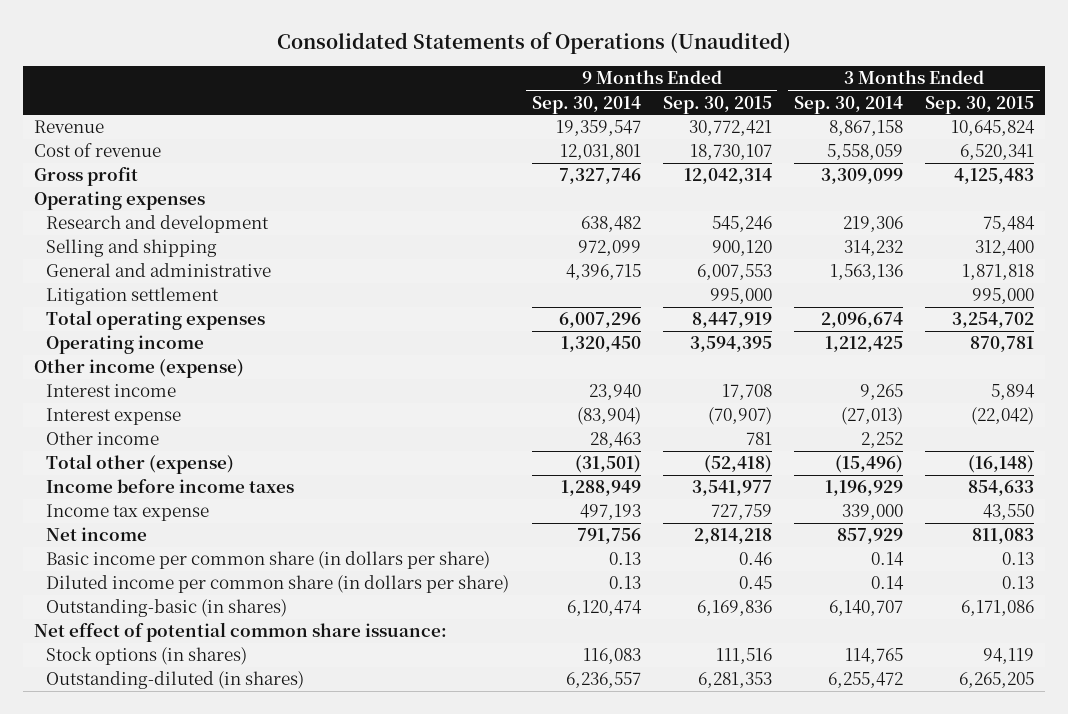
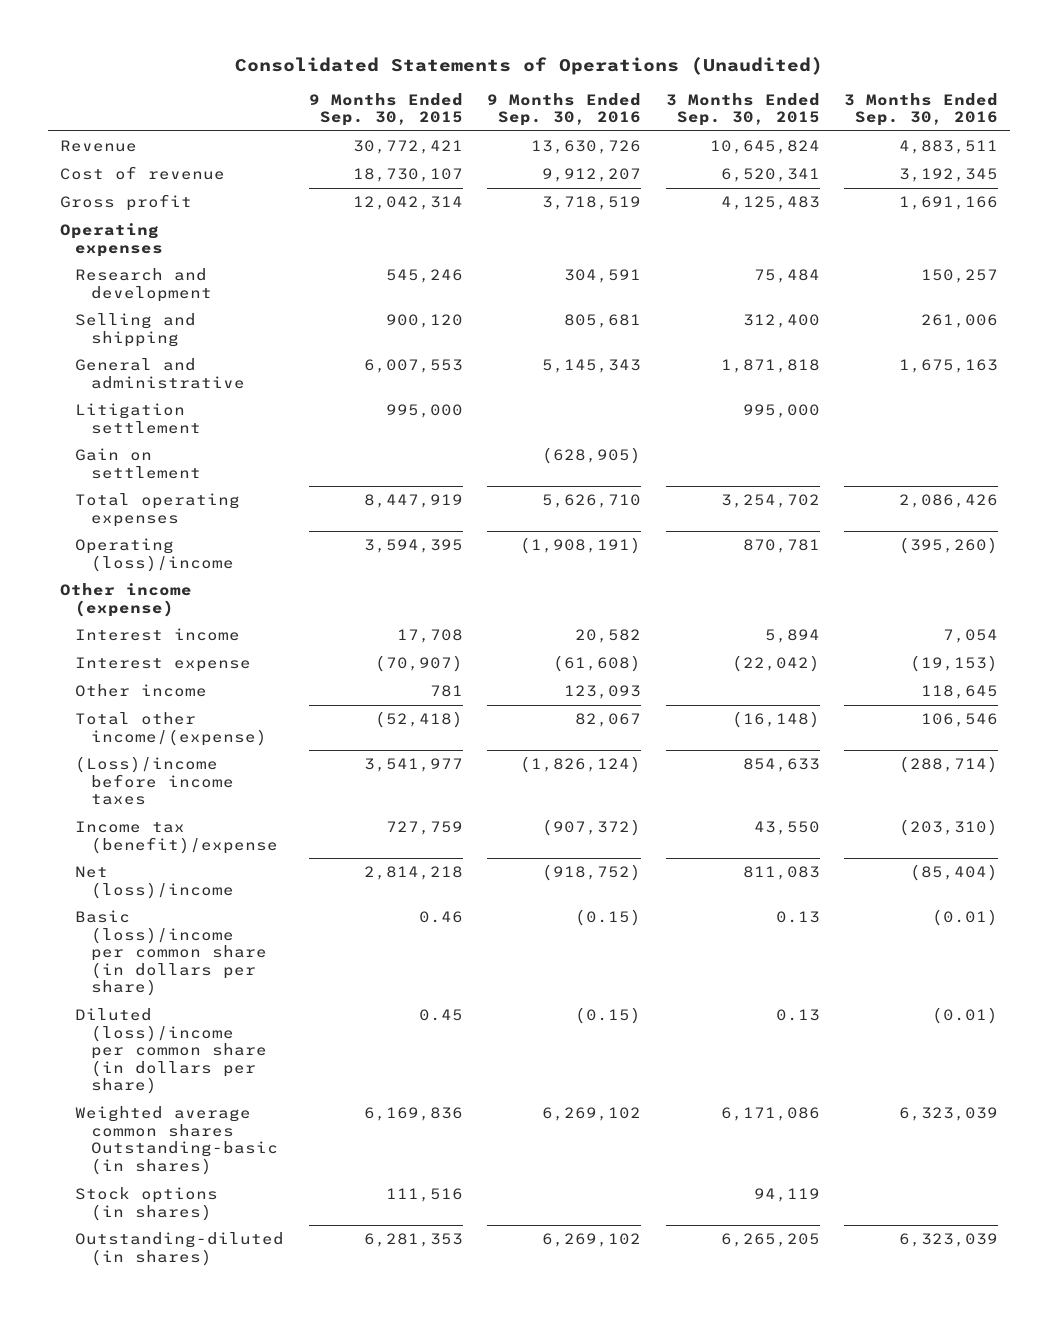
[531,95,641,114] Sep. 30, 2014 -> none
[793,95,903,114] Sep. 30, 2014 -> none
none -> [487,92,642,127] 9 Months Ended Sep. 30, 2016
none -> [844,92,999,127] 3 Months Ended Sep. 30, 2016
none -> [75,448,201,479] Gain on settlement
[46,335,205,355] Operating income -> [75,538,234,572] Operating (loss)/income
[33,622,447,643] Net effect of potential common share issuance: -> none
[46,454,235,475] Total other (expense) -> [75,712,267,746] Total other income/(expense)
[46,479,295,494] Income before income taxes -> [75,756,234,806] (Loss)/income before income taxes
[46,504,210,522] Income tax expense -> [75,821,278,854] Income tax (benefit)/expense
[46,527,148,542] Net income -> [75,866,234,899] Net (loss)/income
[46,551,491,570] Basic income per common share (in dollars per share) -> [75,910,267,997] Basic (loss)/income per common share (in dollars per share)
[46,575,510,594] Diluted income per common share (in dollars per share) -> [75,1008,267,1095] Diluted (loss)/income per common share (in dollars per share)
[46,599,288,618] Outstanding-basic (in shares) -> [75,1106,278,1175] Weighted average common shares Outstanding-basic (in shares)

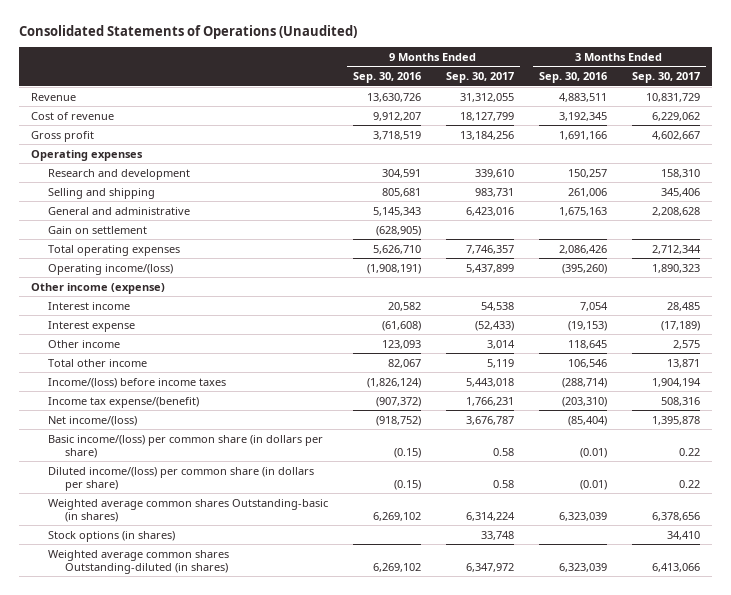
[308,92,463,127] 9 Months Ended Sep. 30, 2015 -> none
[665,92,820,127] 3 Months Ended Sep. 30, 2015 -> none
none -> [445,72,514,84] Sep. 30, 2017
none -> [631,72,700,84] Sep. 30, 2017
[75,403,201,434] Litigation settlement -> none
[75,538,234,572] Operating (loss)/income -> [47,263,173,275] Operating income/(loss)
[75,712,267,746] Total other income/(expense) -> [47,358,147,367] Total other income
[75,756,234,806] (Loss)/income before income taxes -> [47,377,226,388] Income/(loss) before income taxes
[75,821,278,854] Income tax (benefit)/expense -> [47,396,199,408] Income tax expense/(benefit)
[75,866,234,899] Net (loss)/income -> [47,415,137,426] Net income/(loss)
[75,910,267,997] Basic (loss)/income per common share (in dollars per share) -> [47,434,323,458] Basic income/(loss) per common share (in dollars per share)
[75,1008,267,1095] Diluted (loss)/income per common share (in dollars per share) -> [47,466,314,491] Diluted income/(loss) per common share (in dollars per share)
[75,1232,285,1266] Outstanding-diluted (in shares) -> [47,549,229,574] Weighted average common shares Outstanding-diluted (in shares)

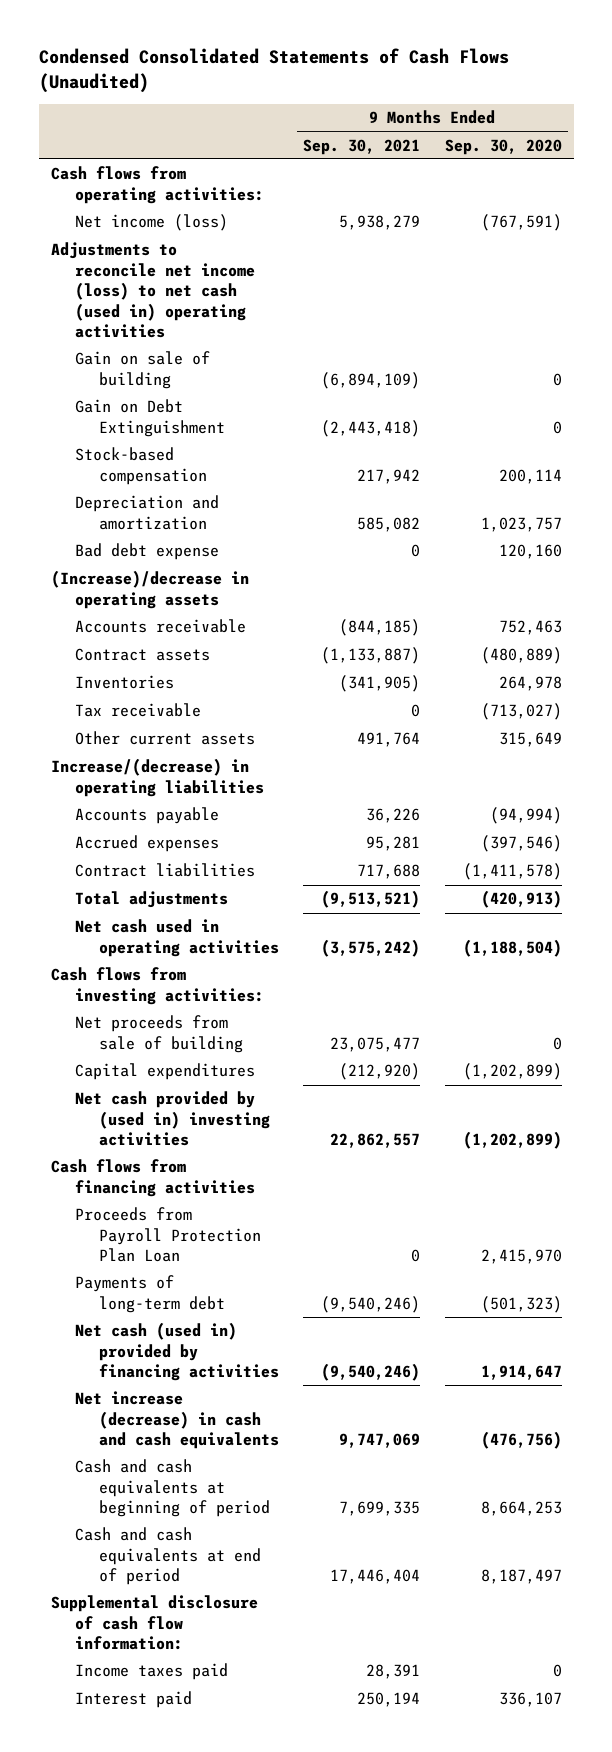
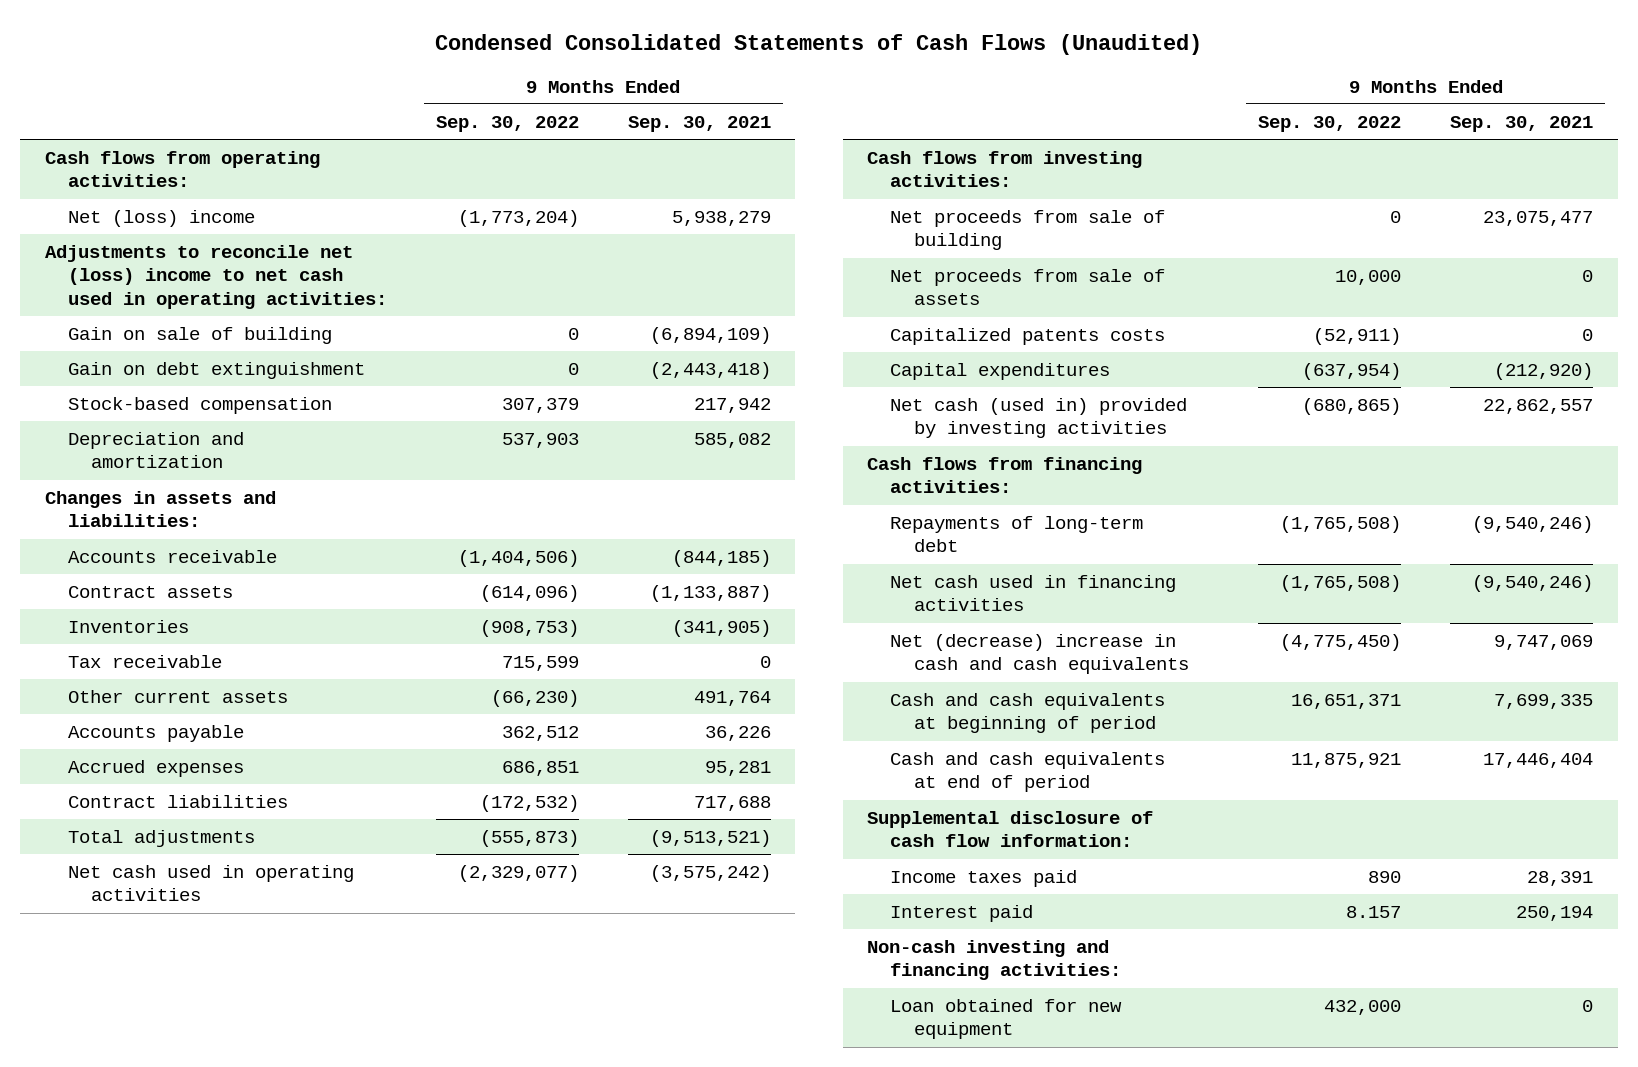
[444,138,562,155] Sep. 30, 2020 -> none
none -> [435,115,579,132] Sep. 30, 2022
[74,214,228,232] Net income (loss) -> [68,209,256,227] Net (loss) income
[50,242,255,338] Adjustments to reconcile net income (loss) to net cash (used in) operating activities -> [44,244,388,309] Adjustments to reconcile net (loss) income to net cash used in operating activities:
[74,399,226,437] Gain on Debt Extinguishment -> [68,361,366,379] Gain on debt extinguishment
[74,543,219,561] Bad debt expense -> none
[50,570,249,609] (Increase)/decrease in operating assets -> [44,490,276,528] Changes in assets and liabilities:
[50,758,264,797] Increase/(decrease) in operating liabilities -> none
none -> [890,268,1166,306] Net proceeds from sale of assets
none -> [890,327,1166,345] Capitalized patents costs
[74,1207,262,1263] Proceeds from Payroll Protection Plan Loan -> none
[74,1091,271,1147] Net cash provided by (used in) investing activities -> [890,397,1188,439] Net cash (used in) provided by investing activities
[50,1159,255,1197] Cash flows from financing activities -> [867,456,1143,494] Cash flows from financing activities:
[74,1275,226,1313] Payments of long-term debt -> [890,515,1144,553] Repayments of long-term debt
[74,1322,280,1382] Net cash (used in) provided by financing activities -> [890,574,1177,612] Net cash used in financing activities
[74,1391,280,1450] Net increase (decrease) in cash and cash equivalents -> [890,633,1189,675] Net (decrease) increase in cash and cash equivalents
none -> [867,939,1122,981] Non-cash investing and financing activities:
none -> [890,998,1123,1040] Loan obtained for new equipment

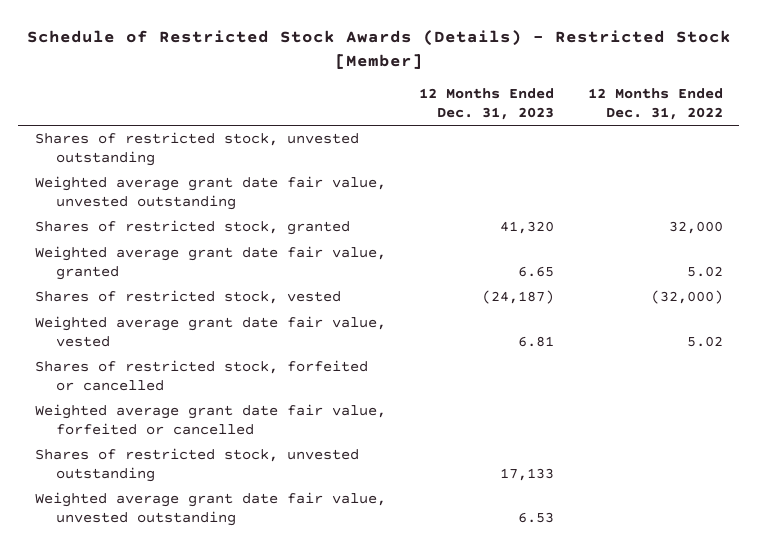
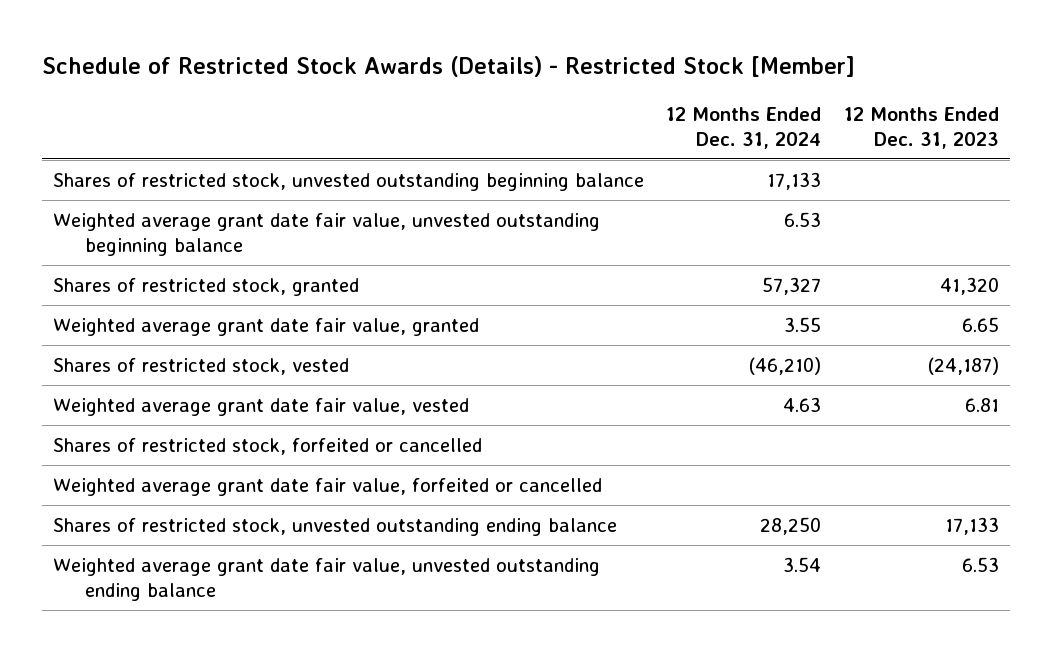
[587,88,723,121] 12 Months Ended Dec. 31, 2022 -> none
none -> [666,106,822,149] 12 Months Ended Dec. 31, 2024
[35,132,360,166] Shares of restricted stock, unvested outstanding -> [53,172,645,191] Shares of restricted stock, unvested outstanding beginning balance
[35,176,387,210] Weighted average grant date fair value, unvested outstanding -> [53,212,601,257] Weighted average grant date fair value, unvested outstanding beginning balance
[35,448,360,482] Shares of restricted stock, unvested outstanding -> [53,517,618,536] Shares of restricted stock, unvested outstanding ending balance
[35,492,387,526] Weighted average grant date fair value, unvested outstanding -> [53,557,601,602] Weighted average grant date fair value, unvested outstanding ending balance

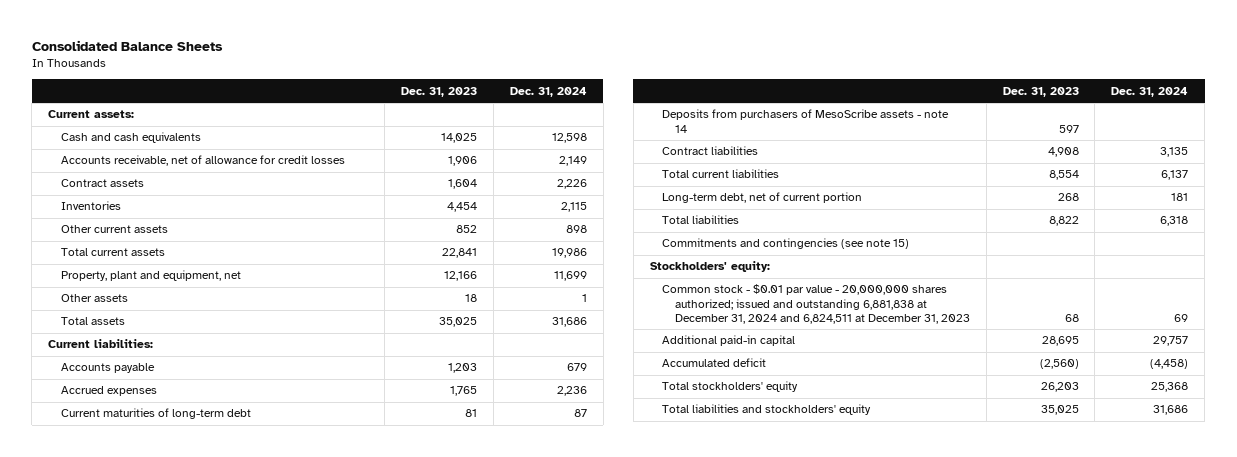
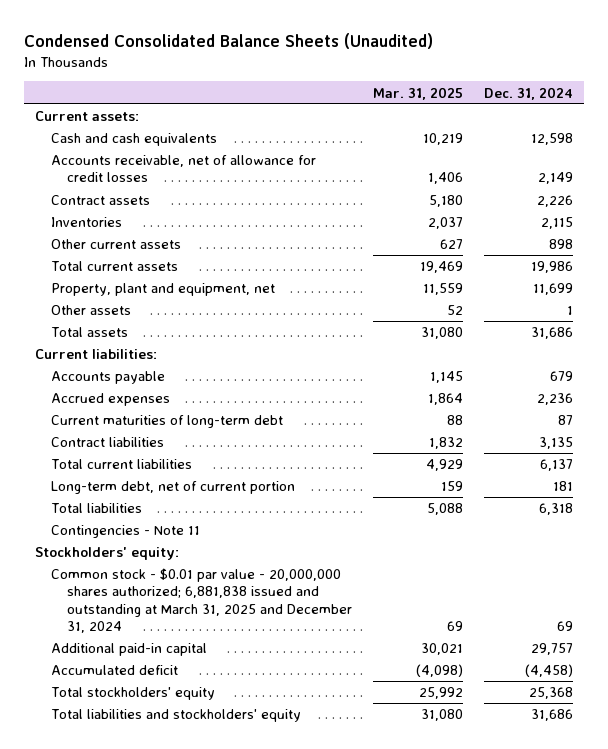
[31,39,223,51] Consolidated Balance Sheets -> [24,33,434,50] Condensed Consolidated Balance Sheets (Unaudited)
[401,86,478,97] Dec. 31, 2023 -> none
none -> [373,86,464,100] Mar. 31, 2025
[662,109,950,133] Deposits from purchasers of MesoScribe assets - note 14 -> none
[662,238,910,250] Commitments and contingencies (see note 15) -> [51,525,201,539] Contingencies - Note 11
[662,284,971,325] Common stock - $0.01 par value - 20,000,000 shares authorized; issued and outstanding 6,881,838 at December 31, 2024 and 6,824,511 at December 31, 2023 -> [51,568,353,633] Common stock - $0.01 par value - 20,000,000 shares authorized; 6,881,838 issued and outstanding at March 31, 2025 and December 31, 2024

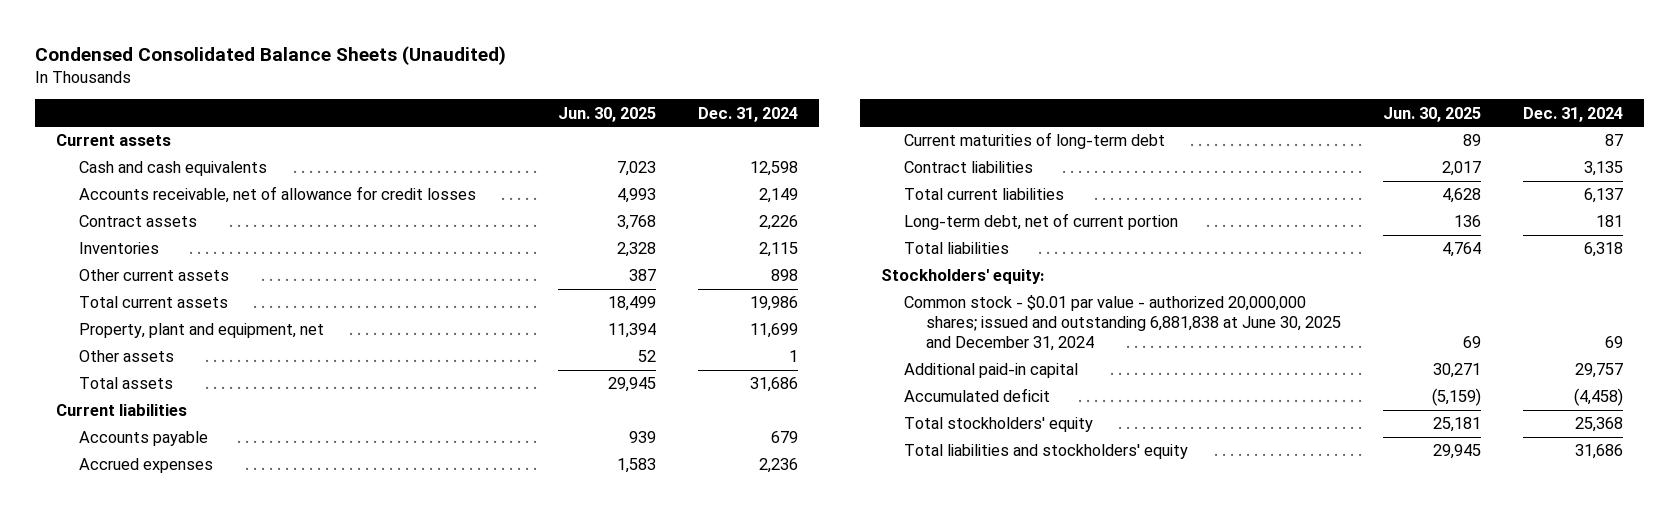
[373,86,464,100] Mar. 31, 2025 -> none
none -> [558,106,657,122] Jun. 30, 2025
[34,111,139,122] Current assets: -> [56,134,172,147] Current assets
[34,349,157,360] Current liabilities: -> [56,404,188,417] Current liabilities
[51,525,201,539] Contingencies - Note 11 -> none
[51,568,353,633] Common stock - $0.01 par value - 20,000,000 shares authorized; 6,881,838 issued and outstanding at March 31, 2025 and December 31, 2024 -> [903,295,1341,352] Common stock - $0.01 par value - authorized 20,000,000 shares; issued and outstanding 6,881,838 at June 30, 2025 and December 31, 2024

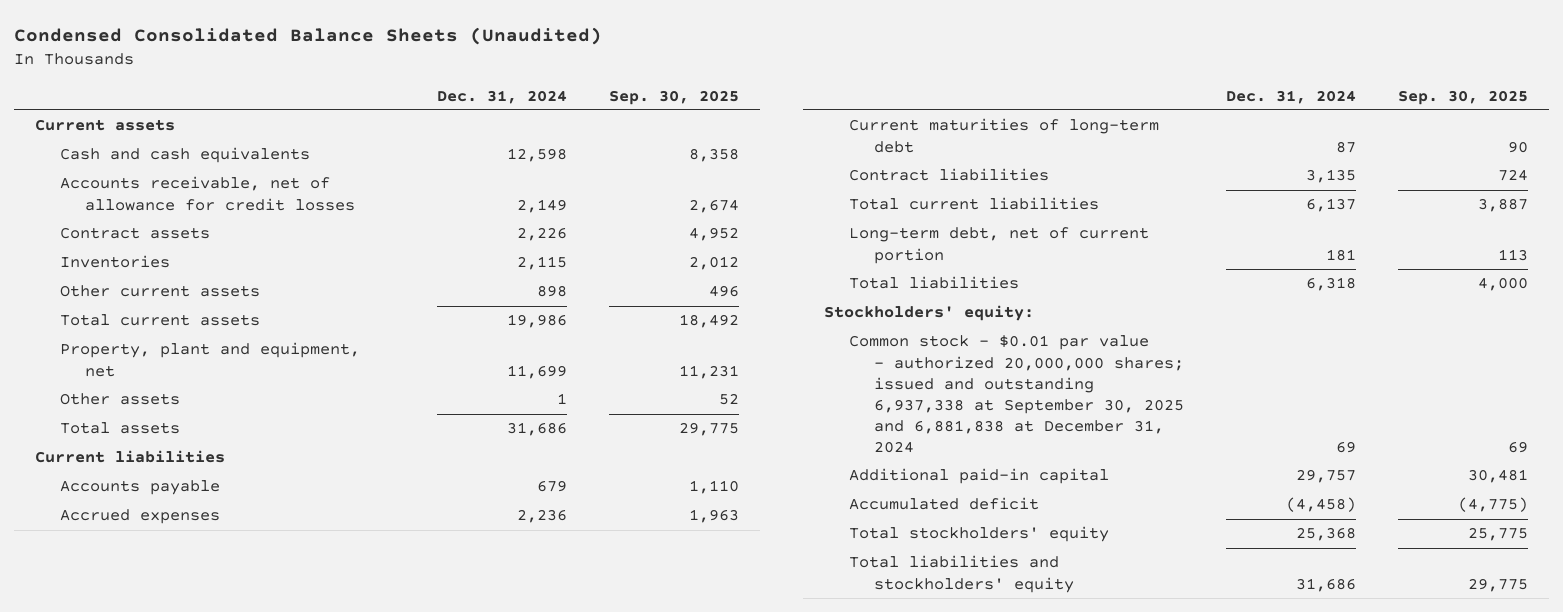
[558,106,657,122] Jun. 30, 2025 -> none
none -> [609,89,740,105] Sep. 30, 2025
[903,295,1341,352] Common stock - $0.01 par value - authorized 20,000,000 shares; issued and outstanding 6,881,838 at June 30, 2025 and December 31, 2024 -> [848,335,1184,453] Common stock - $0.01 par value - authorized 20,000,000 shares; issued and outstanding 6,937,338 at September 30, 2025 and 6,881,838 at December 31, 2024

